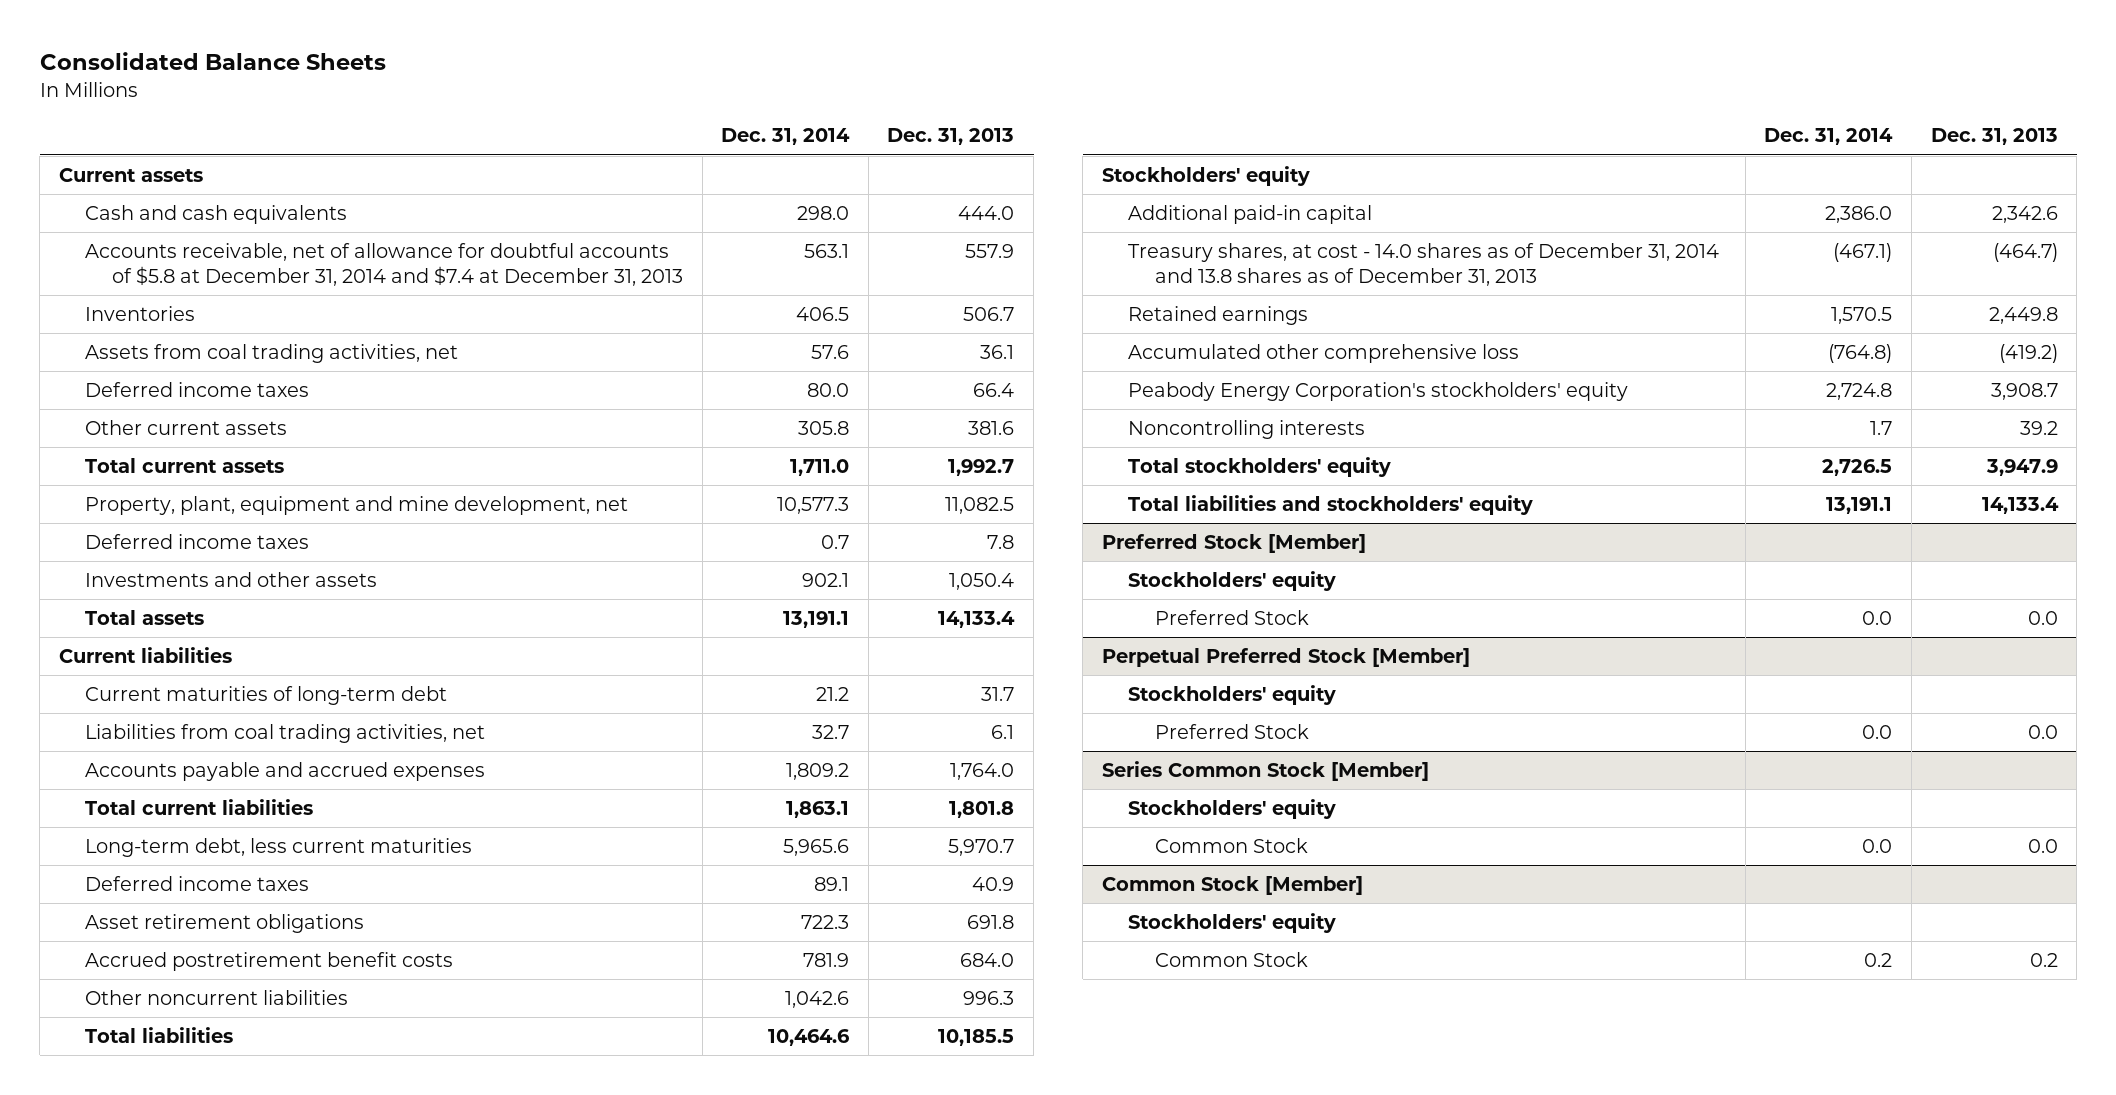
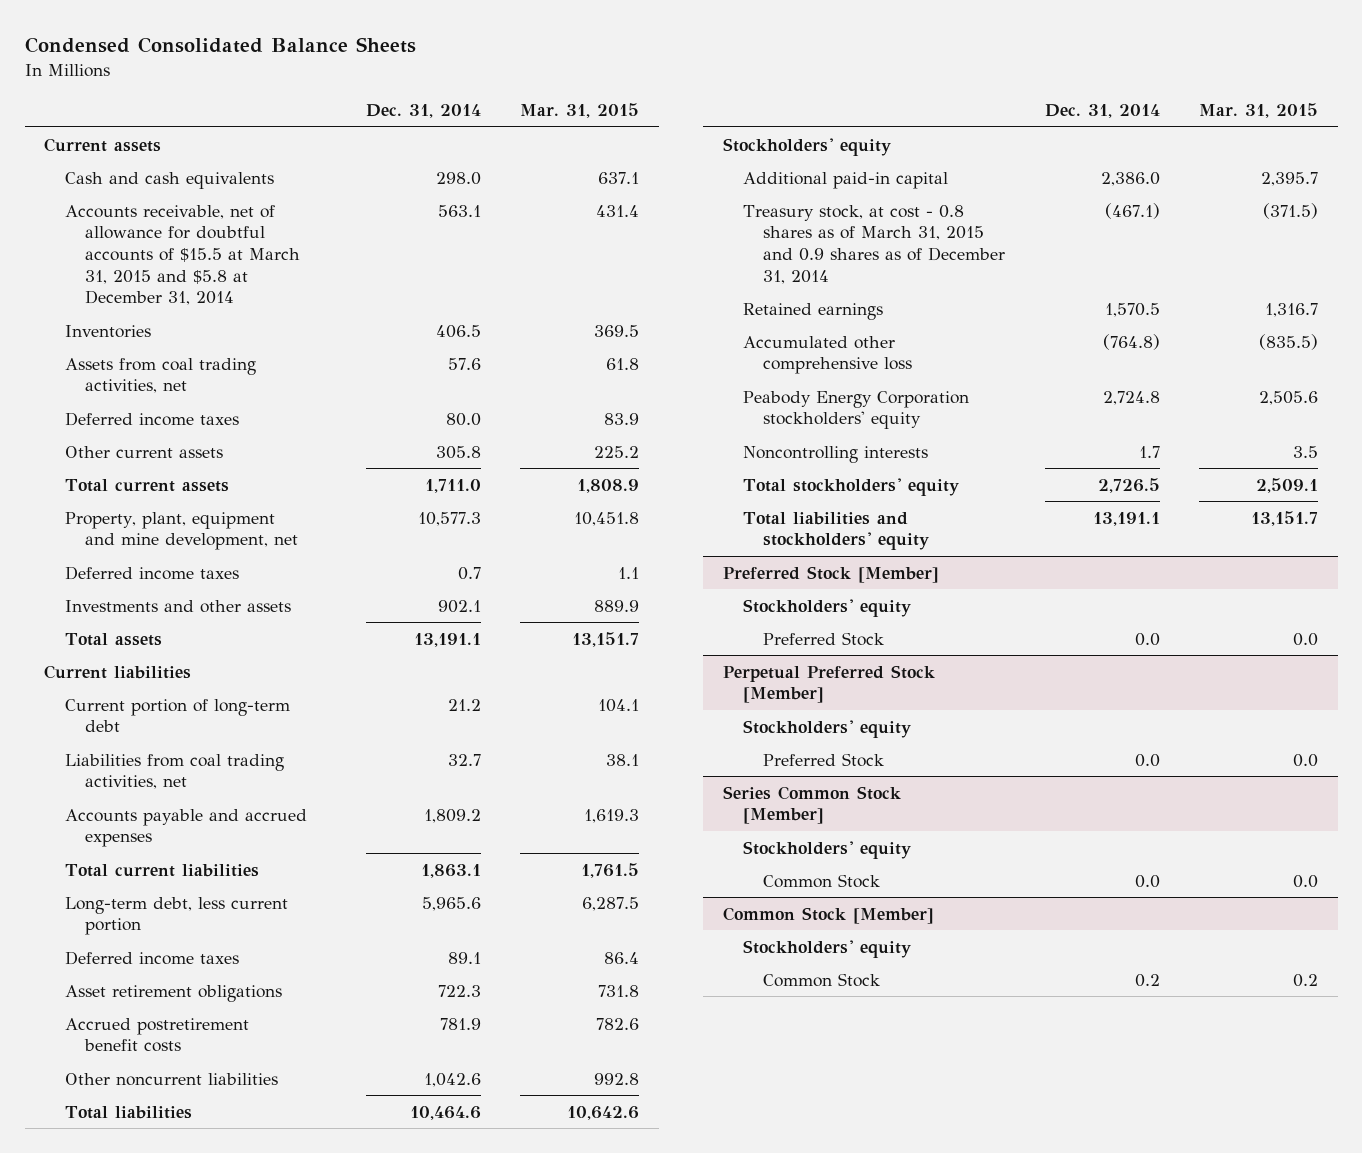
[39,52,386,71] Consolidated Balance Sheets -> [24,37,416,54] Condensed Consolidated Balance Sheets
[887,128,1015,146] Dec. 31, 2013 -> none
none -> [520,103,640,119] Mar. 31, 2015
[85,243,683,286] Accounts receivable, net of allowance for doubtful accounts of $5.8 at December 31, 2014 and $7.4 at December 31, 2013 -> [64,204,300,306] Accounts receivable, net of allowance for doubtful accounts of $15.5 at March 31, 2015 and $5.8 at December 31, 2014
[85,686,448,706] Current maturities of long-term debt -> [64,698,290,733] Current portion of long-term debt
[85,838,473,858] Long-term debt, less current maturities -> [64,896,288,936] Long-term debt, less current portion
[1128,243,1720,286] Treasury shares, at cost - 14.0 shares as of December 31, 2014 and 13.8 shares as of December 31, 2013 -> [743,204,1006,284] Treasury stock, at cost - 0.8 shares as of March 31, 2015 and 0.9 shares as of December 31, 2014
[1128,382,1629,402] Peabody Energy Corporation's stockholders' equity -> [743,390,970,430] Peabody Energy Corporation stockholders' equity

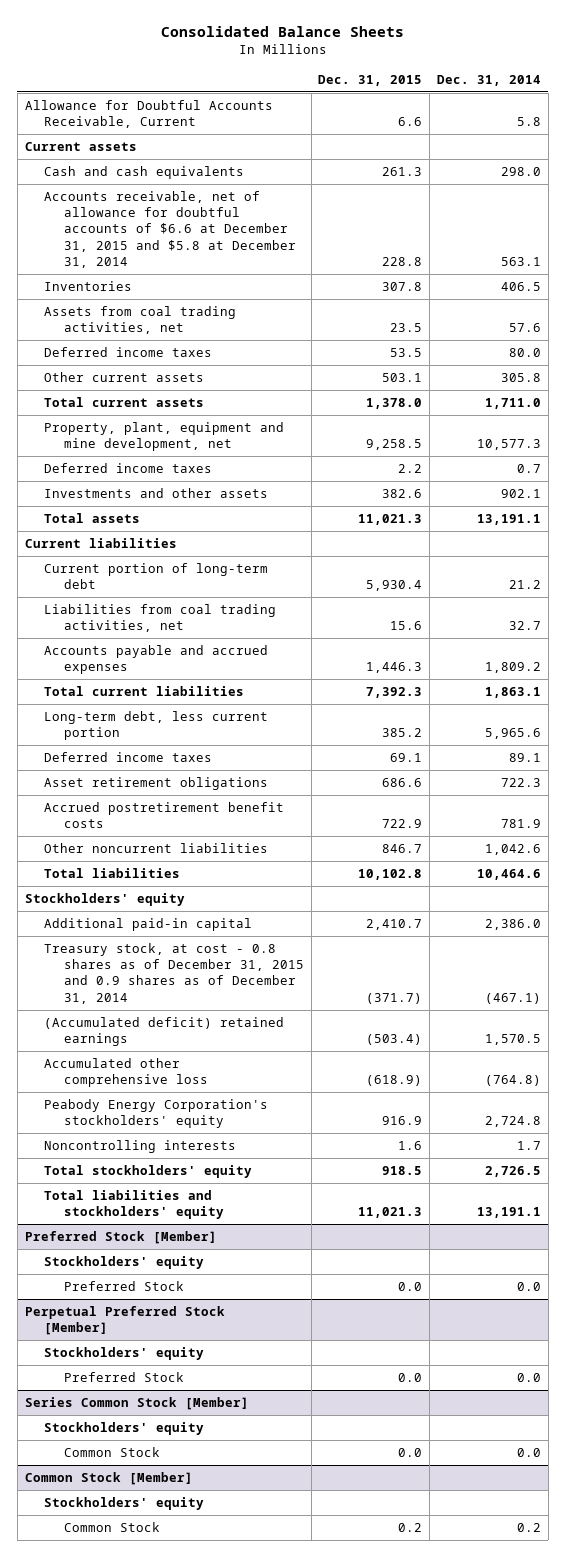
[24,37,416,54] Condensed Consolidated Balance Sheets -> [160,25,404,37] Consolidated Balance Sheets
[520,103,640,119] Mar. 31, 2015 -> none
none -> [318,74,423,86] Dec. 31, 2015
none -> [24,100,273,129] Allowance for Doubtful Accounts Receivable, Current
[64,204,300,306] Accounts receivable, net of allowance for doubtful accounts of $15.5 at March 31, 2015 and $5.8 at December 31, 2014 -> [44,191,296,268] Accounts receivable, net of allowance for doubtful accounts of $6.6 at December 31, 2015 and $5.8 at December 31, 2014
[743,204,1006,284] Treasury stock, at cost - 0.8 shares as of March 31, 2015 and 0.9 shares as of December 31, 2014 -> [44,943,304,1004] Treasury stock, at cost - 0.8 shares as of December 31, 2015 and 0.9 shares as of December 31, 2014
[743,302,884,320] Retained earnings -> [44,1017,285,1047] (Accumulated deficit) retained earnings
[743,390,970,430] Peabody Energy Corporation stockholders' equity -> [44,1099,269,1129] Peabody Energy Corporation's stockholders' equity

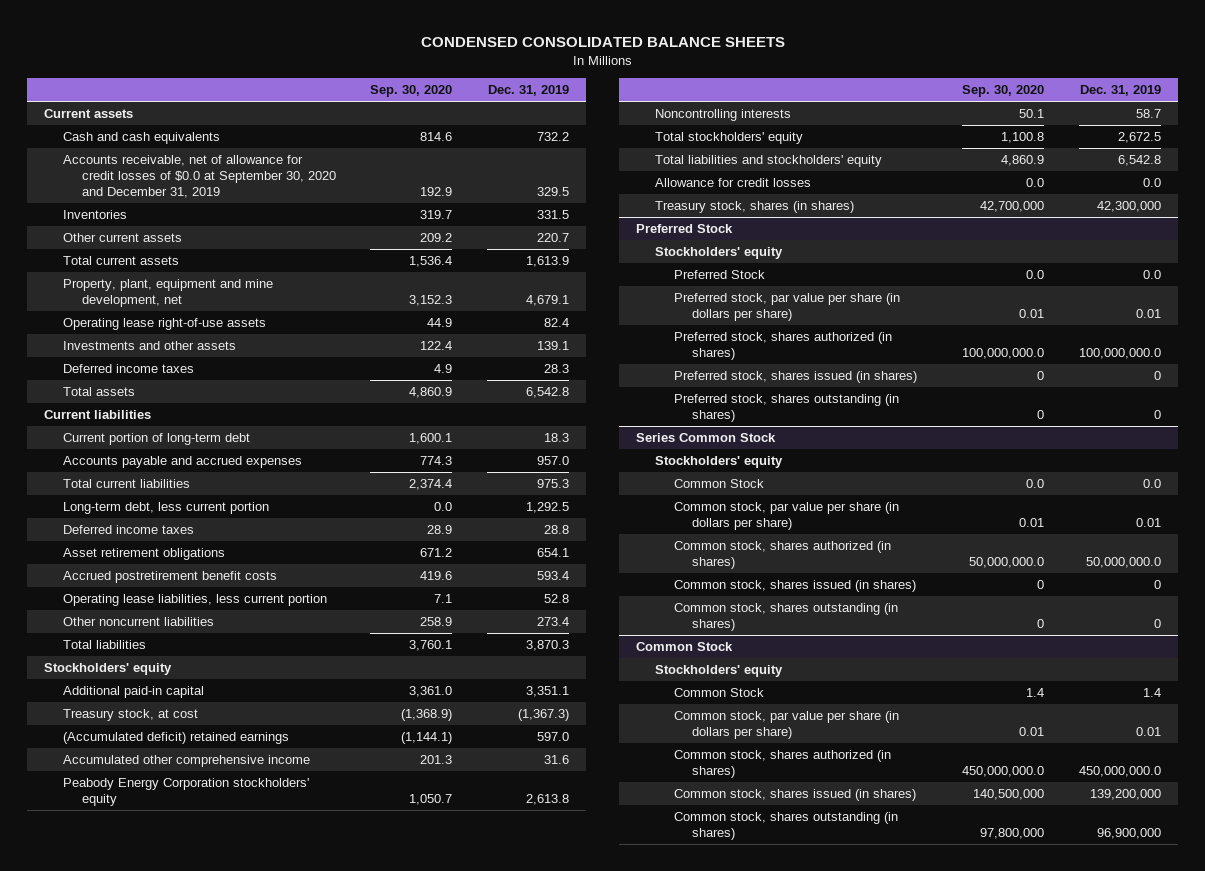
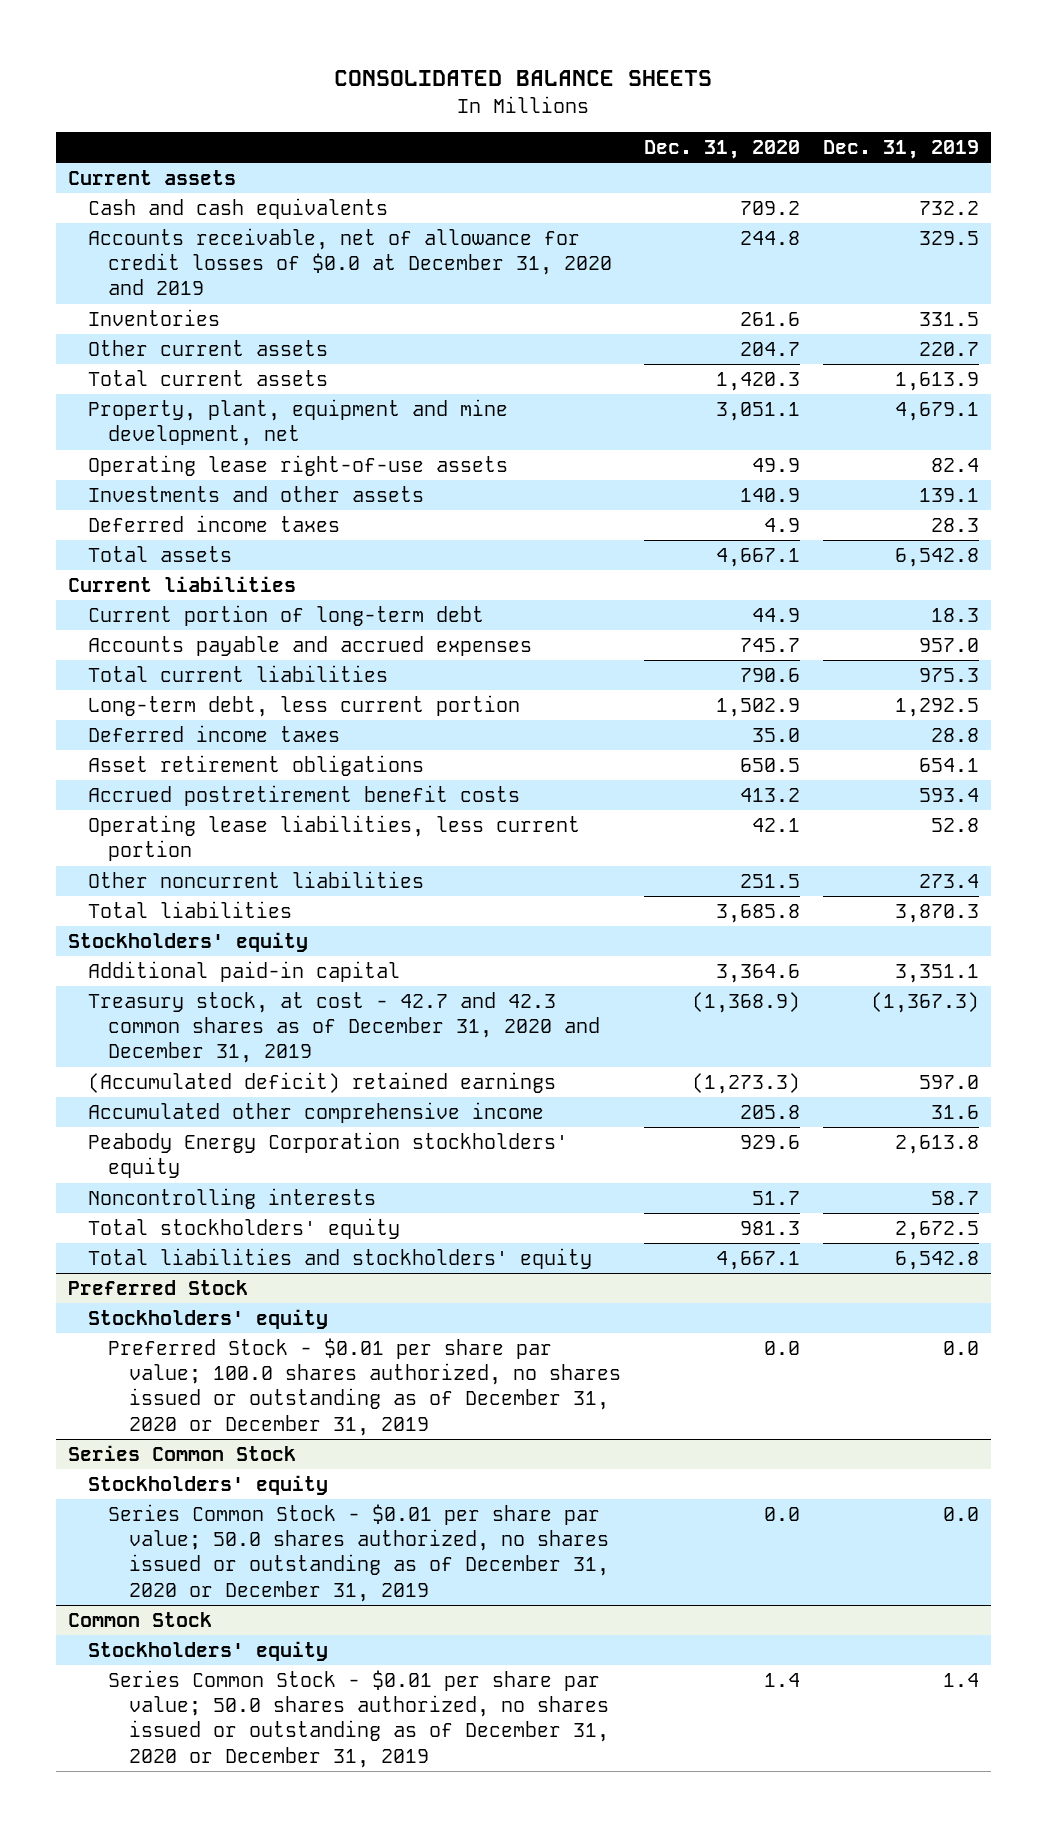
[420,37,785,48] CONDENSED CONSOLIDATED BALANCE SHEETS -> [334,70,713,87] CONSOLIDATED BALANCE SHEETS
[370,85,453,98] Sep. 30, 2020 -> none
none -> [643,140,800,160] Dec. 31, 2020
[63,155,336,198] Accounts receivable, net of allowance for credit losses of $0.0 at September 30, 2020 and December 31, 2019 -> [87,228,613,296] Accounts receivable, net of allowance for credit losses of $0.0 at December 31, 2020 and 2019
[63,709,199,722] Treasury stock, at cost -> [87,992,601,1064] Treasury stock, at cost - 42.7 and 42.3 common shares as of December 31, 2020 and December 31, 2019
[655,178,812,188] Allowance for credit losses -> none
[655,201,855,214] Treasury stock, shares (in shares) -> none
[673,293,900,321] Preferred stock, par value per share (in dollars per share) -> none
[673,332,892,360] Preferred stock, shares authorized (in shares) -> none
[673,371,917,384] Preferred stock, shares issued (in shares) -> none
[673,394,899,422] Preferred stock, shares outstanding (in shares) -> none
[673,270,765,280] Preferred Stock -> [108,1338,621,1436] Preferred Stock - $0.01 per share par value; 100.0 shares authorized, no shares issued or outstanding as of December 31, 2020 or December 31, 2019
[673,502,899,530] Common stock, par value per share (in dollars per share) -> none
[673,541,891,569] Common stock, shares authorized (in shares) -> none
[673,580,916,593] Common stock, shares issued (in shares) -> none
[673,603,898,631] Common stock, shares outstanding (in shares) -> none
[673,479,764,489] Common Stock -> [108,1504,609,1602] Series Common Stock - $0.01 per share par value; 50.0 shares authorized, no shares issued or outstanding as of December 31, 2020 or December 31, 2019
[673,711,899,739] Common stock, par value per share (in dollars per share) -> none
[673,750,891,778] Common stock, shares authorized (in shares) -> none
[673,789,916,802] Common stock, shares issued (in shares) -> none
[673,812,898,840] Common stock, shares outstanding (in shares) -> none
[673,688,764,698] Common Stock -> [108,1670,609,1768] Series Common Stock - $0.01 per share par value; 50.0 shares authorized, no shares issued or outstanding as of December 31, 2020 or December 31, 2019

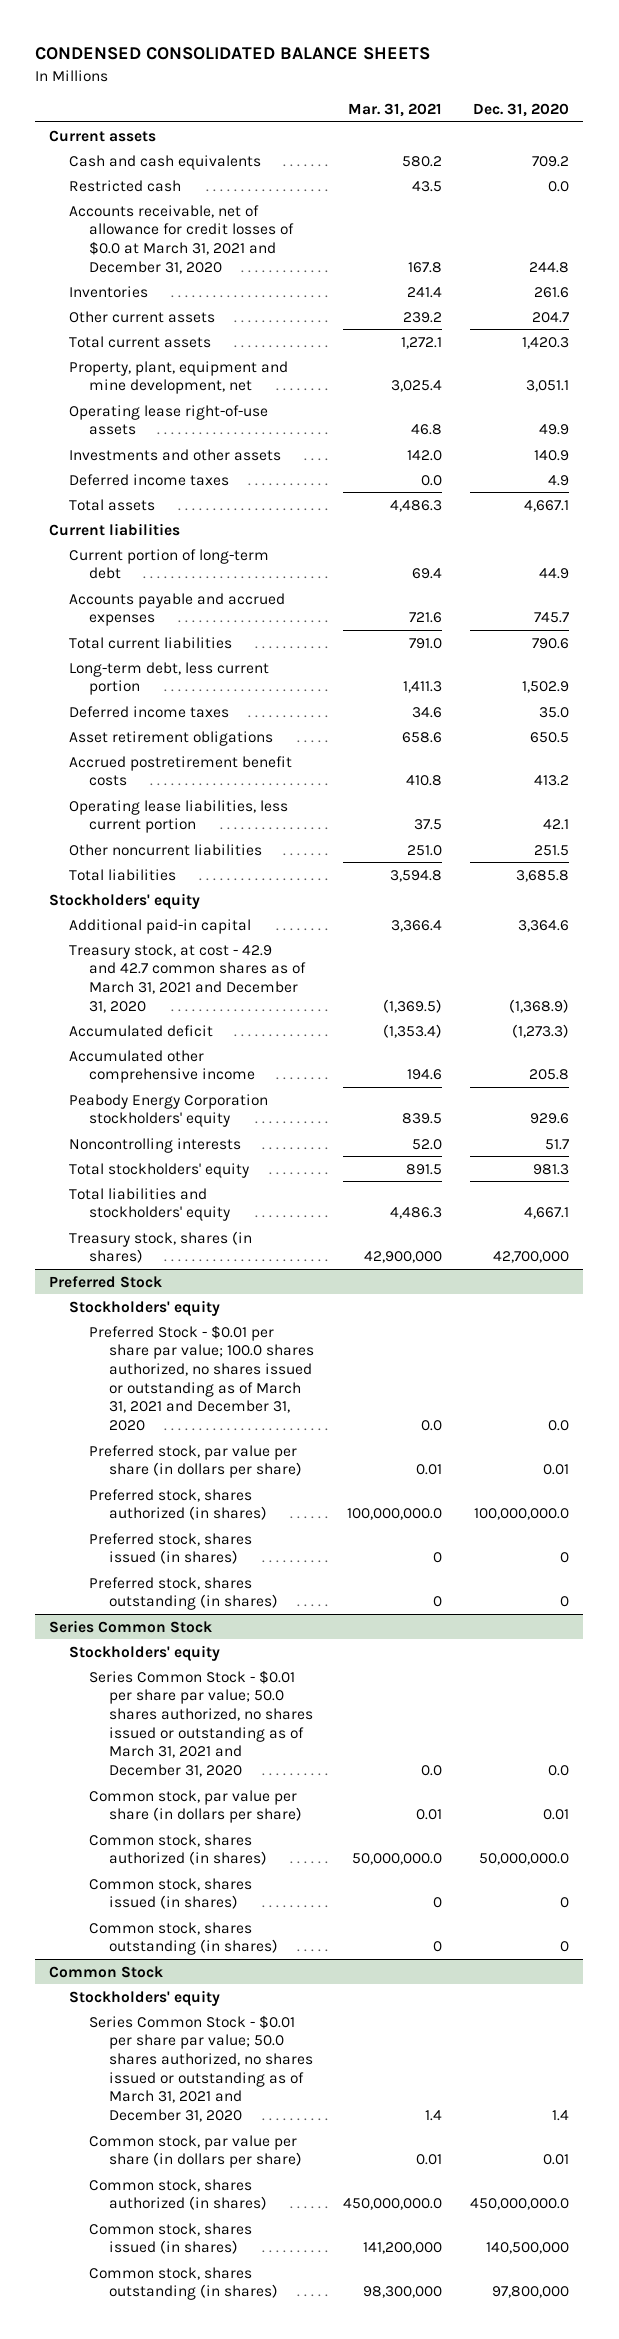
[334,70,713,87] CONSOLIDATED BALANCE SHEETS -> [35,47,431,61] CONDENSED CONSOLIDATED BALANCE SHEETS
[823,140,980,160] Dec. 31, 2019 -> none
none -> [347,103,442,118] Mar. 31, 2021
none -> [69,179,182,192] Restricted cash
[87,228,613,296] Accounts receivable, net of allowance for credit losses of $0.0 at December 31, 2020 and 2019 -> [69,204,295,274] Accounts receivable, net of allowance for credit losses of $0.0 at March 31, 2021 and December 31, 2020
[87,992,601,1064] Treasury stock, at cost - 42.7 and 42.3 common shares as of December 31, 2020 and December 31, 2019 -> [69,943,307,1013] Treasury stock, at cost - 42.9 and 42.7 common shares as of March 31, 2021 and December 31, 2020
[87,1072,556,1094] (Accumulated deficit) retained earnings -> [69,1024,214,1037] Accumulated deficit
none -> [69,1230,253,1264] Treasury stock, shares (in shares)
[108,1338,621,1436] Preferred Stock - $0.01 per share par value; 100.0 shares authorized, no shares issued or outstanding as of December 31, 2020 or December 31, 2019 -> [89,1324,315,1432] Preferred Stock - $0.01 per share par value; 100.0 shares authorized, no shares issued or outstanding as of March 31, 2021 and December 31, 2020
none -> [89,1444,303,1479] Preferred stock, par value per share (in dollars per share)
none -> [89,1488,268,1521] Preferred stock, shares authorized (in shares)
none -> [89,1532,253,1565] Preferred stock, shares issued (in shares)
none -> [89,1576,279,1611] Preferred stock, shares outstanding (in shares)
[108,1504,609,1602] Series Common Stock - $0.01 per share par value; 50.0 shares authorized, no shares issued or outstanding as of December 31, 2020 or December 31, 2019 -> [89,1669,314,1778] Series Common Stock - $0.01 per share par value; 50.0 shares authorized, no shares issued or outstanding as of March 31, 2021 and December 31, 2020
none -> [89,1789,303,1824] Common stock, par value per share (in dollars per share)
none -> [89,1833,268,1866] Common stock, shares authorized (in shares)
none -> [89,1877,253,1910] Common stock, shares issued (in shares)
none -> [89,1921,279,1956] Common stock, shares outstanding (in shares)
[108,1670,609,1768] Series Common Stock - $0.01 per share par value; 50.0 shares authorized, no shares issued or outstanding as of December 31, 2020 or December 31, 2019 -> [89,2014,314,2123] Series Common Stock - $0.01 per share par value; 50.0 shares authorized, no shares issued or outstanding as of March 31, 2021 and December 31, 2020
none -> [89,2134,303,2169] Common stock, par value per share (in dollars per share)
none -> [89,2178,268,2211] Common stock, shares authorized (in shares)
none -> [89,2222,253,2255] Common stock, shares issued (in shares)
none -> [89,2266,279,2301] Common stock, shares outstanding (in shares)

